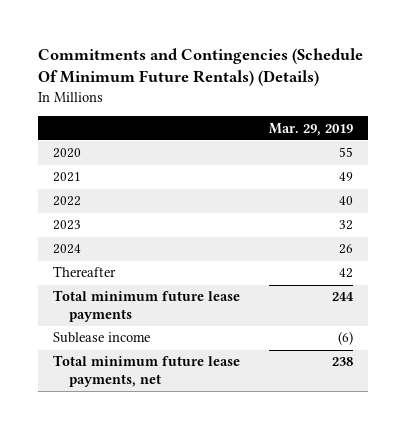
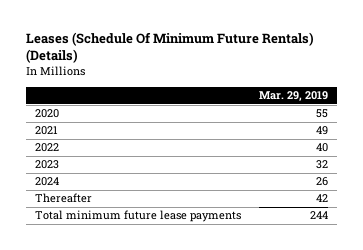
[37,48,363,87] Commitments and Contingencies (Schedule Of Minimum Future Rentals) (Details) -> [25,32,314,64] Leases (Schedule Of Minimum Future Rentals) (Details)
[52,332,150,344] Sublease income -> none
[52,355,240,388] Total minimum future lease payments, net -> none

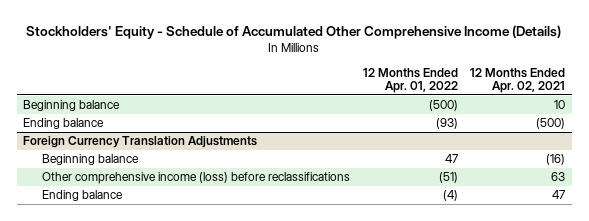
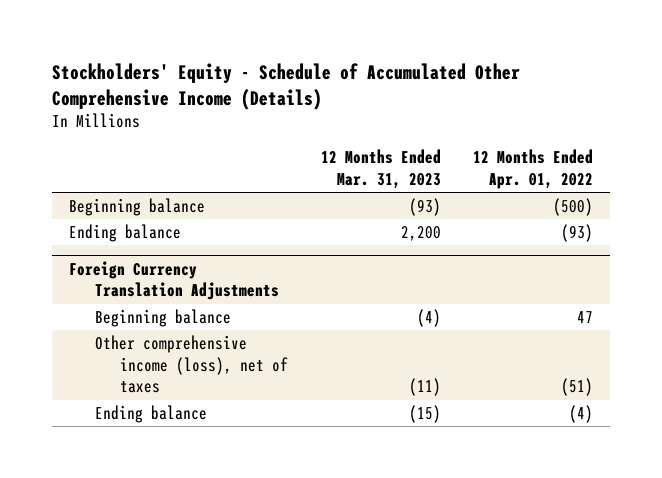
[470,67,566,94] 12 Months Ended Apr. 02, 2021 -> none
none -> [320,149,441,189] 12 Months Ended Mar. 31, 2023
[42,172,351,185] Other comprehensive income (loss) before reclassifications -> [94,335,289,394] Other comprehensive income (loss), net of taxes

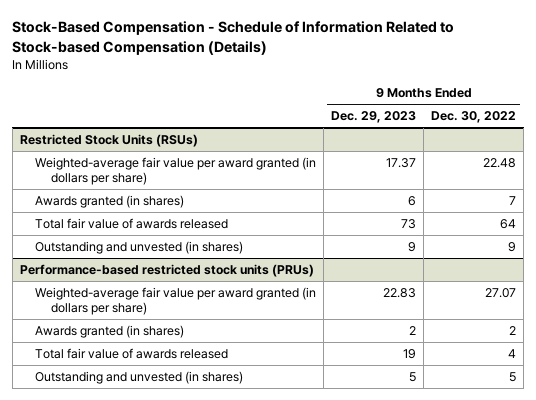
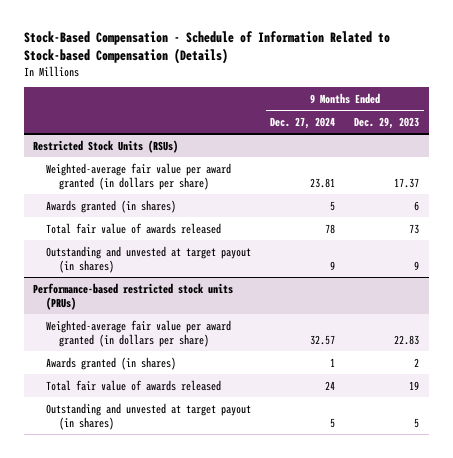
[431,111,517,124] Dec. 30, 2022 -> none
none -> [270,117,336,130] Dec. 27, 2024
[35,240,244,254] Outstanding and unvested (in shares) -> [46,245,252,273] Outstanding and unvested at target payout (in shares)
[35,370,244,384] Outstanding and unvested (in shares) -> [46,402,252,430] Outstanding and unvested at target payout (in shares)

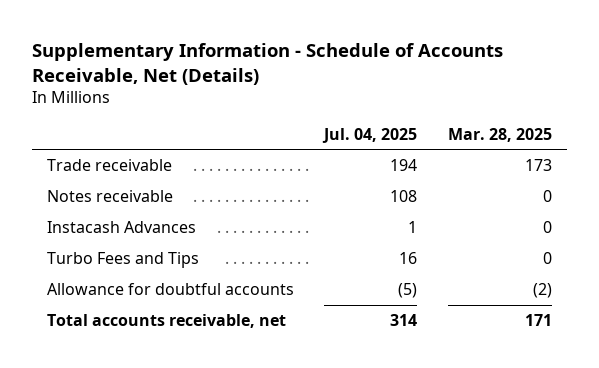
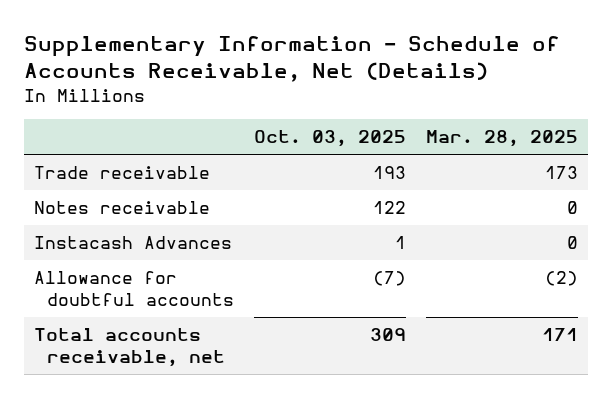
[322,127,418,143] Jul. 04, 2025 -> none
none -> [254,130,407,148] Oct. 03, 2025
[47,251,200,268] Turbo Fees and Tips -> none

